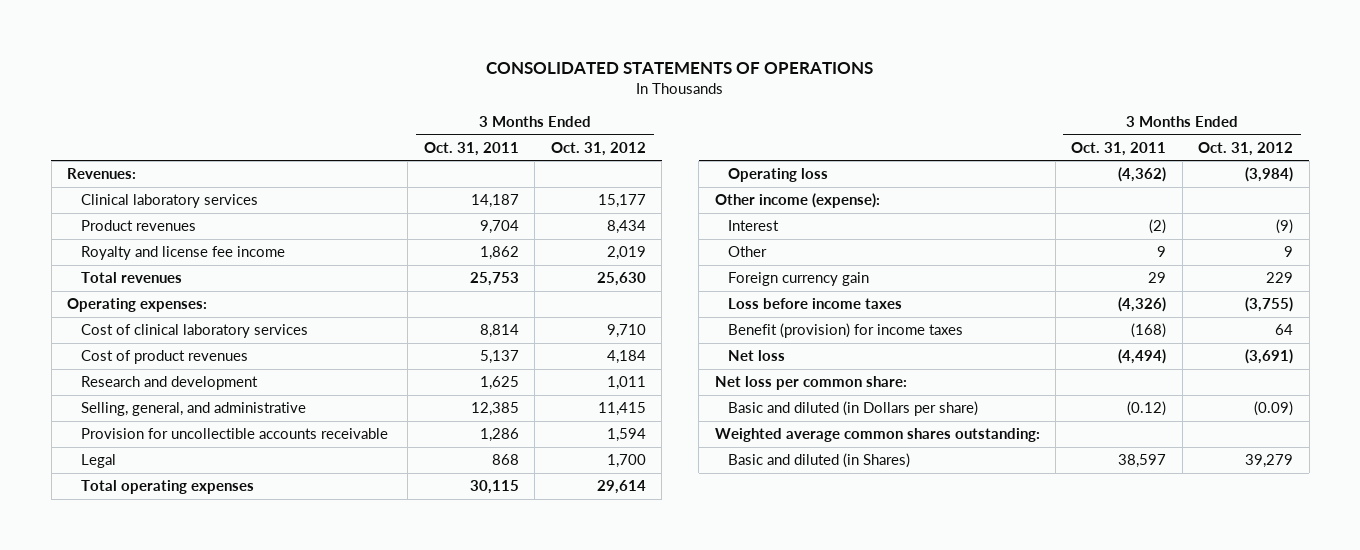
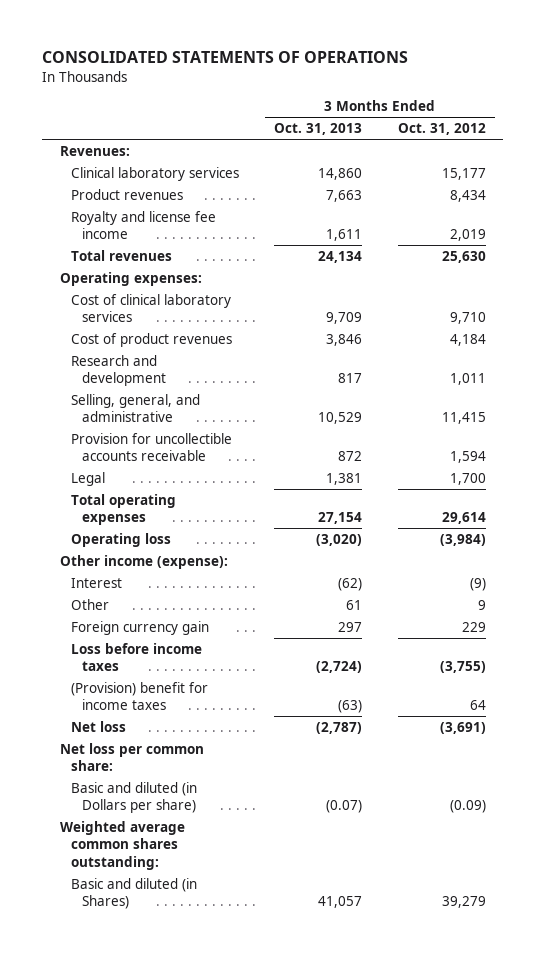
[423,141,519,156] Oct. 31, 2011 -> none
none -> [274,123,363,136] Oct. 31, 2013
[728,323,964,339] Benefit (provision) for income taxes -> [70,681,208,711] (Provision) benefit for income taxes

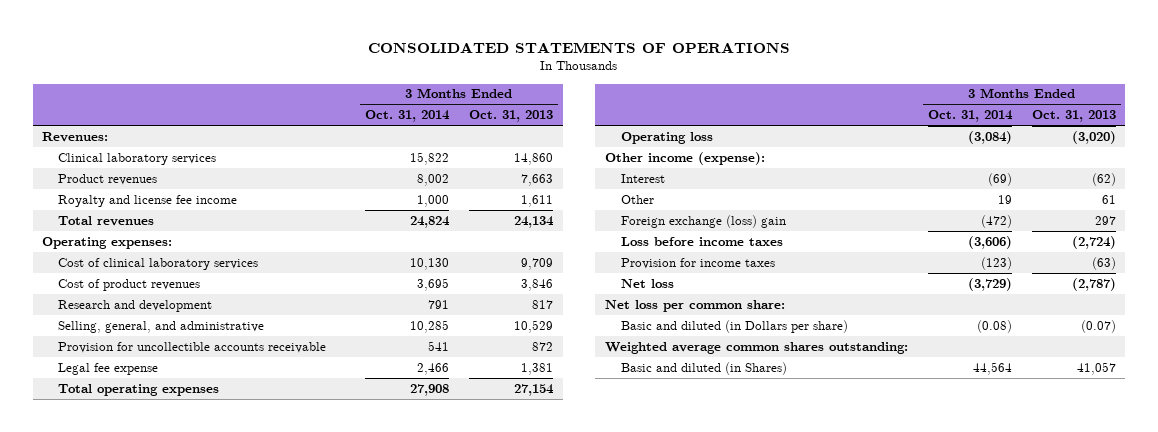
[397,123,486,136] Oct. 31, 2012 -> none
none -> [365,110,451,123] Oct. 31, 2014
[70,471,105,486] Legal -> [57,362,158,375] Legal fee expense
[70,620,209,635] Foreign currency gain -> [620,214,786,228] Foreign exchange (loss) gain
[70,681,208,711] (Provision) benefit for income taxes -> [620,257,775,269] Provision for income taxes

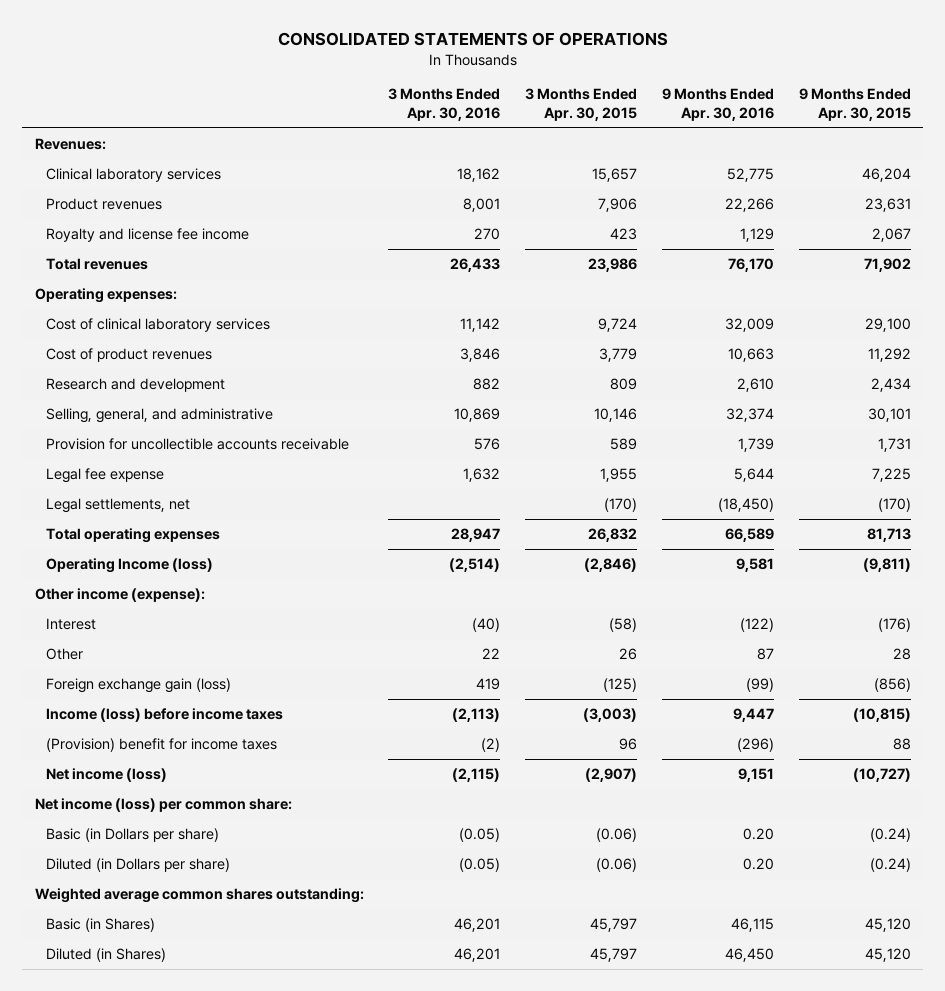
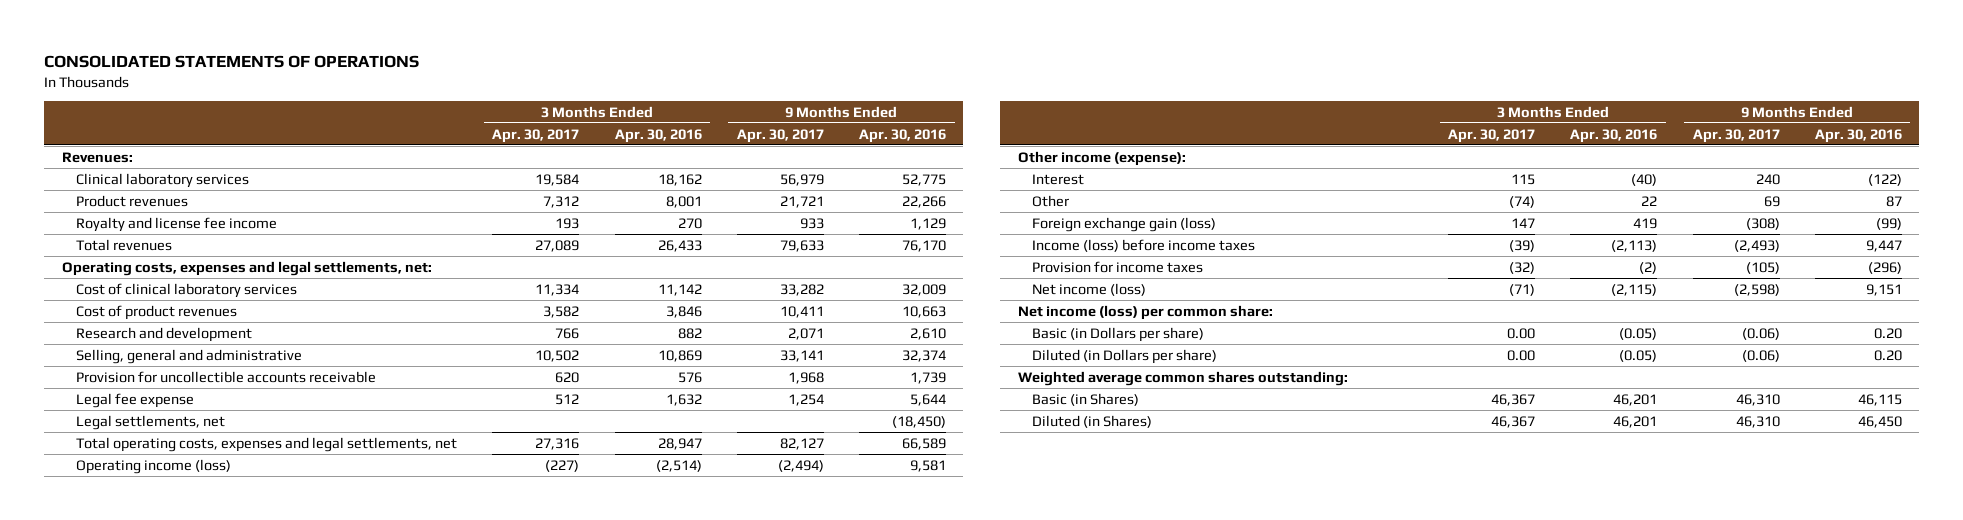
[525,88,638,122] 3 Months Ended Apr. 30, 2015 -> none
[798,88,911,122] 9 Months Ended Apr. 30, 2015 -> none
none -> [492,128,580,143] Apr. 30, 2017
none -> [736,128,824,143] Apr. 30, 2017
[34,287,177,303] Operating expenses: -> none
none -> [61,260,432,276] Operating costs, expenses and legal settlements, net:
[46,407,274,423] Selling, general, and administrative -> [76,348,303,364] Selling, general and administrative
[46,527,221,543] Total operating expenses -> [76,436,458,452] Total operating costs, expenses and legal settlements, net
[46,557,214,573] Operating Income (loss) -> [76,458,232,474] Operating income (loss)
[46,737,278,752] (Provision) benefit for income taxes -> [1032,260,1204,273] Provision for income taxes

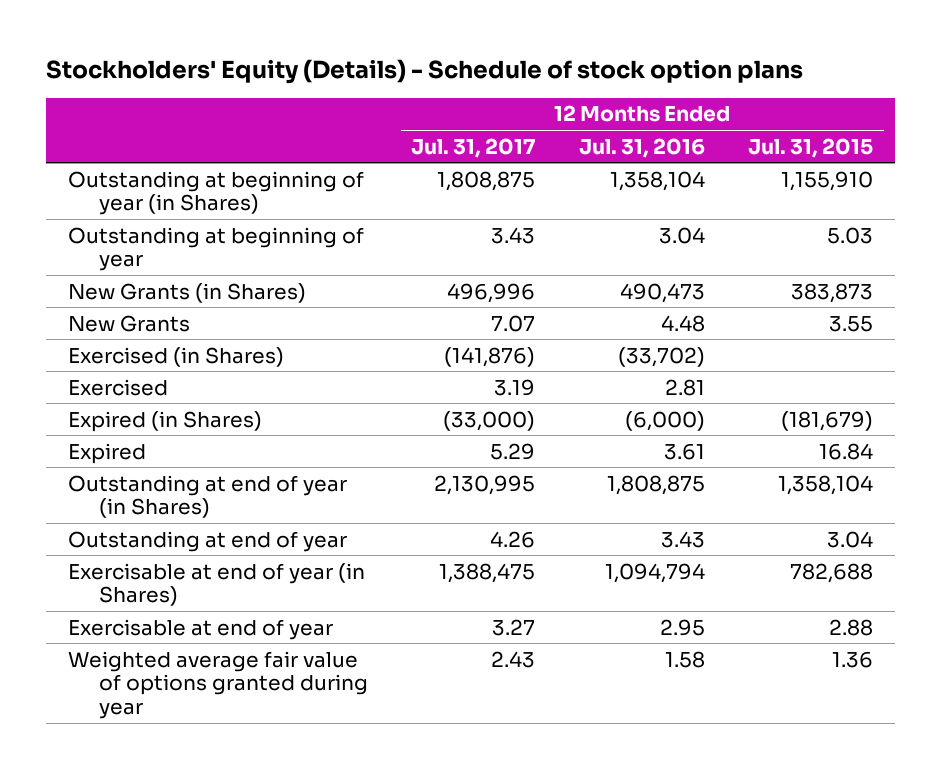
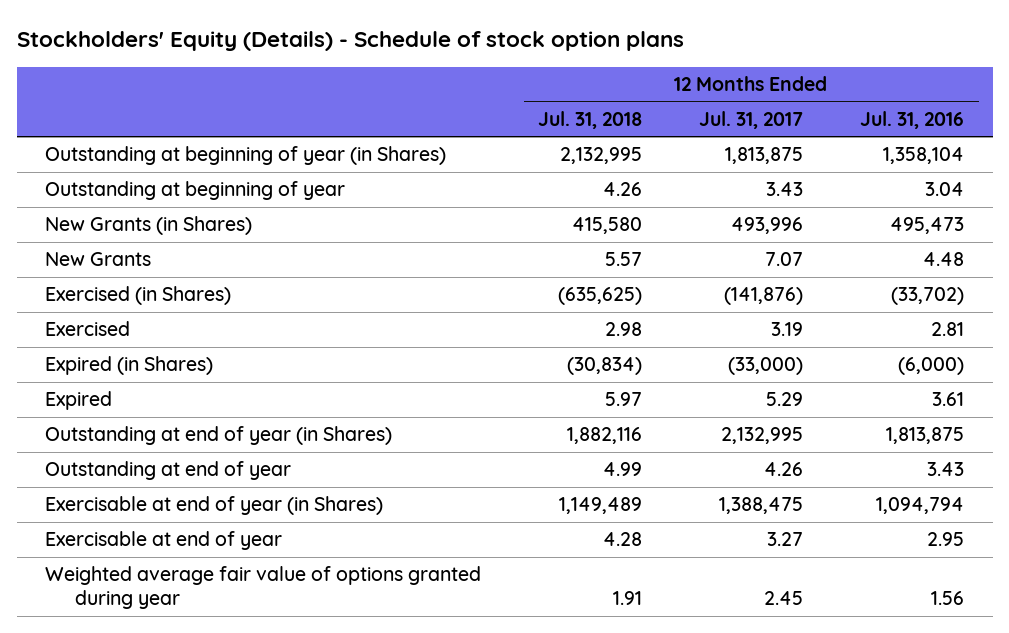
[748,137,874,158] Jul. 31, 2015 -> none
none -> [538,110,643,129] Jul. 31, 2018
[437,170,536,191] 1,808,875 -> [725,147,804,165] 1,813,875
[447,282,536,303] 496,996 -> [731,217,804,235] 493,996
[619,282,705,303] 490,473 -> [890,217,965,235] 495,473
[434,474,536,495] 2,130,995 -> [721,427,804,445] 2,132,995
[606,474,705,495] 1,808,875 -> [886,427,965,445] 1,813,875
[491,650,536,668] 2.43 -> [764,591,804,606] 2.45
[664,650,705,668] 1.58 -> [931,591,965,606] 1.56

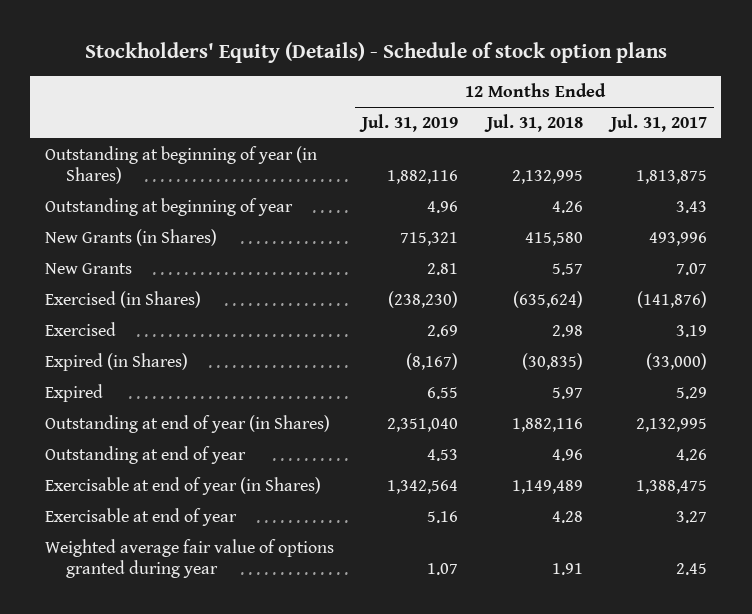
[860,110,965,129] Jul. 31, 2016 -> none
none -> [359,114,459,133] Jul. 31, 2019
[558,287,643,306] (635,625) -> [512,290,583,308] (635,624)
[567,357,643,376] (30,834) -> [521,352,583,370] (30,835)
[603,462,643,477] 4.99 -> [551,448,583,461] 4.96

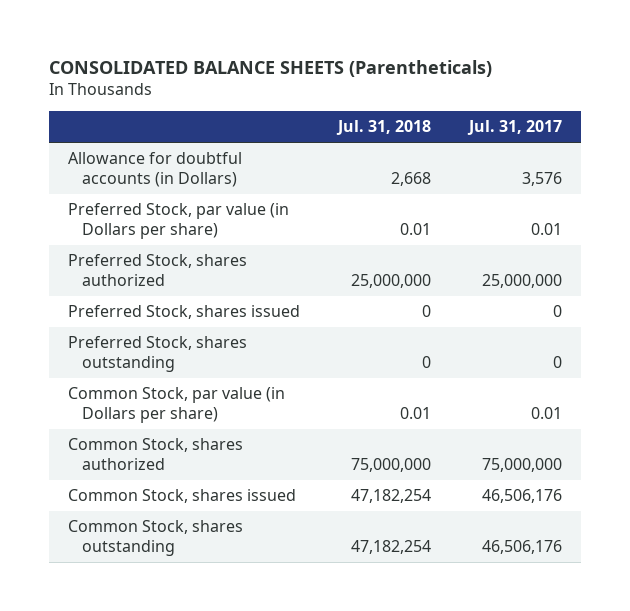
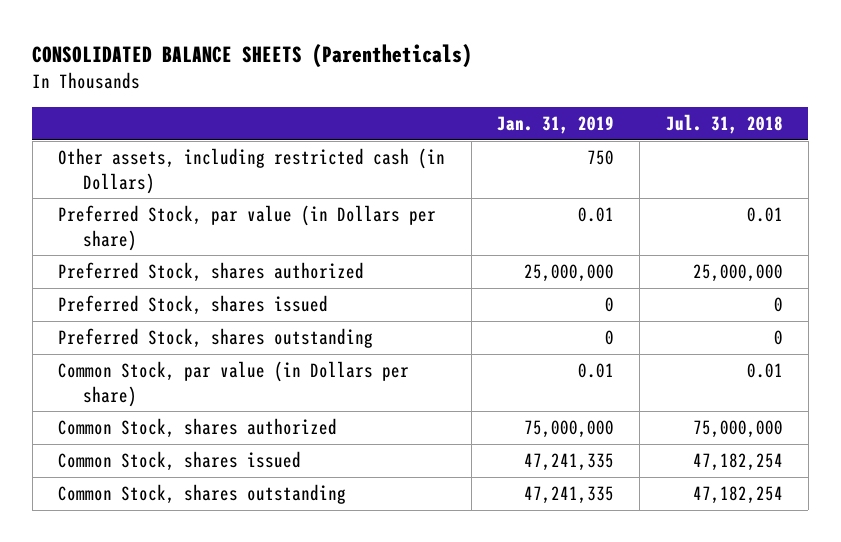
[467,120,563,136] Jul. 31, 2017 -> none
none -> [496,116,614,135] Jan. 31, 2019
[68,152,243,187] Allowance for doubtful accounts (in Dollars) -> none
none -> [58,148,446,194] Other assets, including restricted cash (in Dollars)

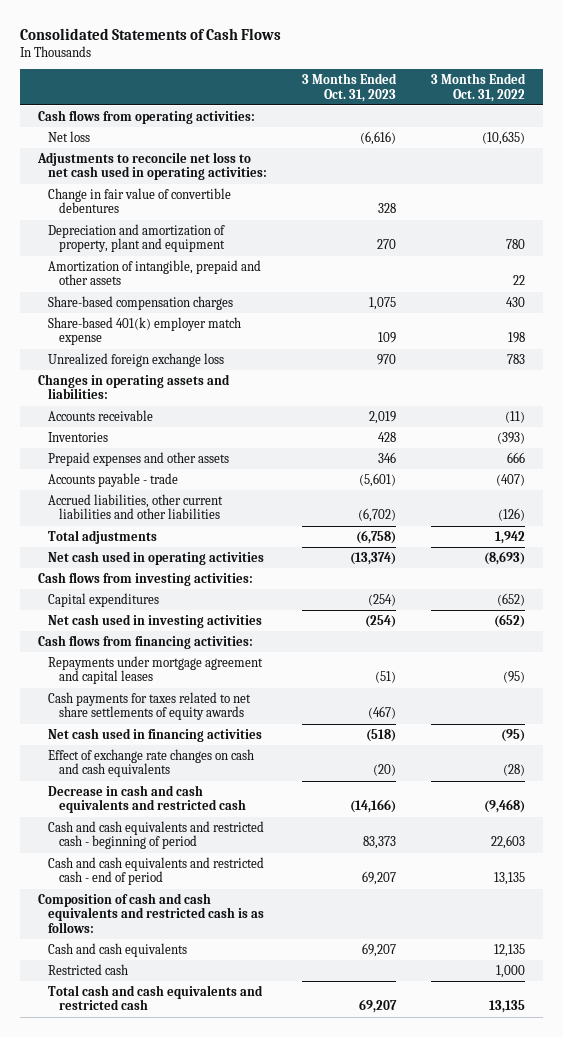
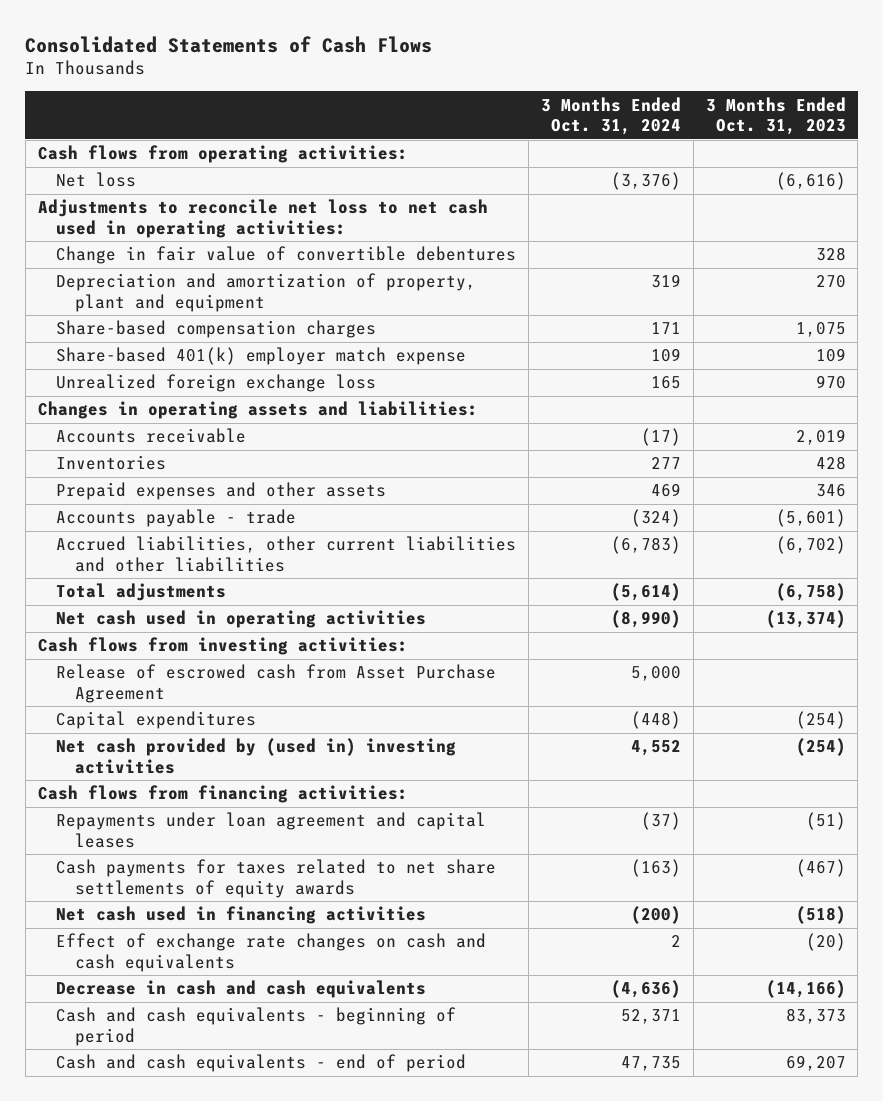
[431,72,527,102] 3 Months Ended Oct. 31, 2022 -> none
none -> [540,96,681,136] 3 Months Ended Oct. 31, 2024
[48,259,262,286] Amortization of intangible, prepaid and other assets -> none
none -> [56,664,497,703] Release of escrowed cash from Asset Purchase Agreement
[48,613,263,628] Net cash used in investing activities -> [56,738,457,774] Net cash provided by (used in) investing activities
[48,655,264,685] Repayments under mortgage agreement and capital leases -> [56,812,487,848] Repayments under loan agreement and capital leases
[37,892,265,934] Composition of cash and cash equivalents and restricted cash is as follows: -> none
[48,942,188,957] Cash and cash equivalents -> none
[48,963,129,975] Restricted cash -> none
[48,984,264,1011] Total cash and cash equivalents and restricted cash -> none
[48,784,246,814] Decrease in cash and cash equivalents and restricted cash -> [56,980,427,999] Decrease in cash and cash equivalents
[48,820,265,850] Cash and cash equivalents and restricted cash - beginning of period -> [56,1007,457,1046] Cash and cash equivalents - beginning of period
[48,856,265,886] Cash and cash equivalents and restricted cash - end of period -> [56,1054,467,1073] Cash and cash equivalents - end of period

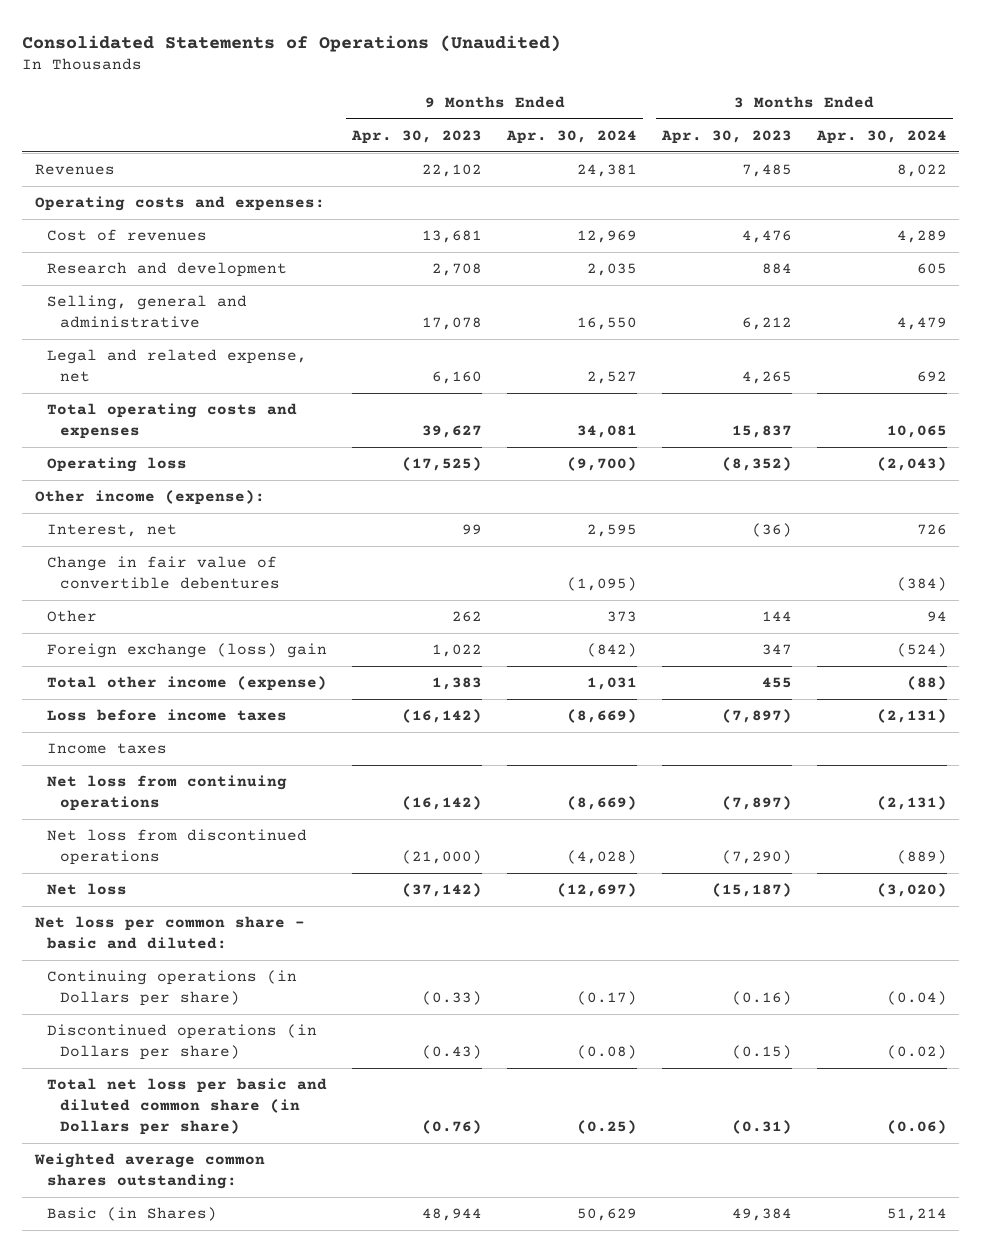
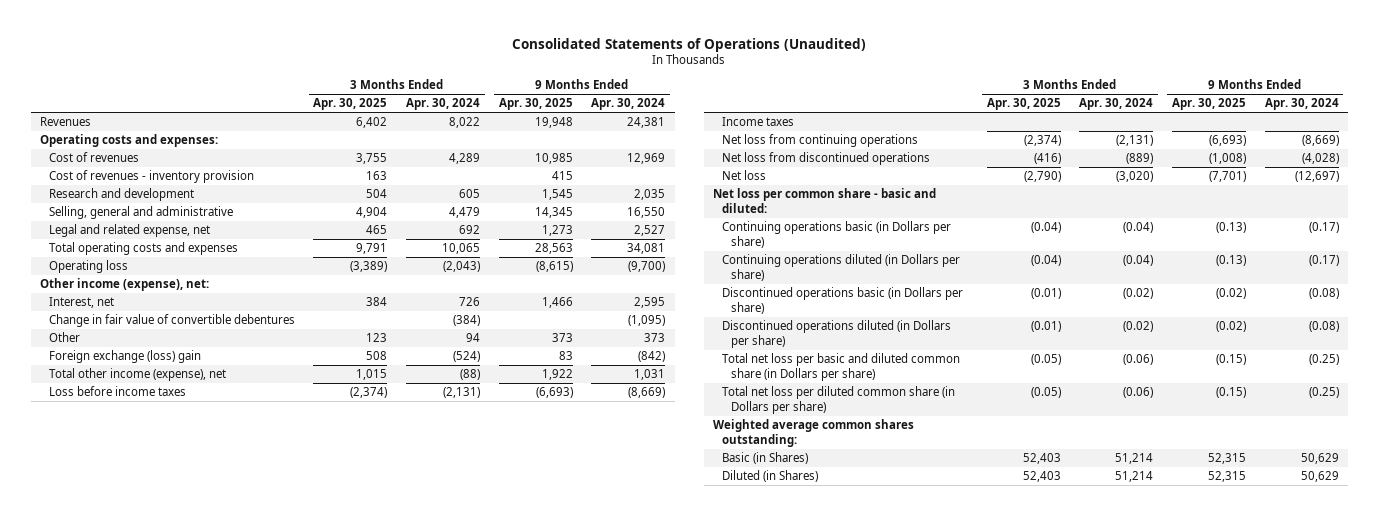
[351,130,483,145] Apr. 30, 2023 -> none
[660,130,792,145] Apr. 30, 2023 -> none
none -> [313,98,388,111] Apr. 30, 2025
none -> [498,98,573,111] Apr. 30, 2025
none -> [48,170,254,184] Cost of revenues - inventory provision
[34,490,265,506] Other income (expense): -> [39,278,209,292] Other income (expense), net:
[47,676,328,692] Total other income (expense) -> [48,368,226,382] Total other income (expense), net
[47,970,298,1007] Continuing operations (in Dollars per share) -> [721,221,951,249] Continuing operations basic (in Dollars per share)
none -> [721,254,960,282] Continuing operations diluted (in Dollars per share)
[47,1024,318,1061] Discontinued operations (in Dollars per share) -> [721,287,963,315] Discontinued operations basic (in Dollars per share)
none -> [721,320,951,349] Discontinued operations diluted (in Dollars per share)
none -> [721,386,955,415] Total net loss per diluted common share (in Dollars per share)
none -> [721,470,818,483] Diluted (in Shares)

